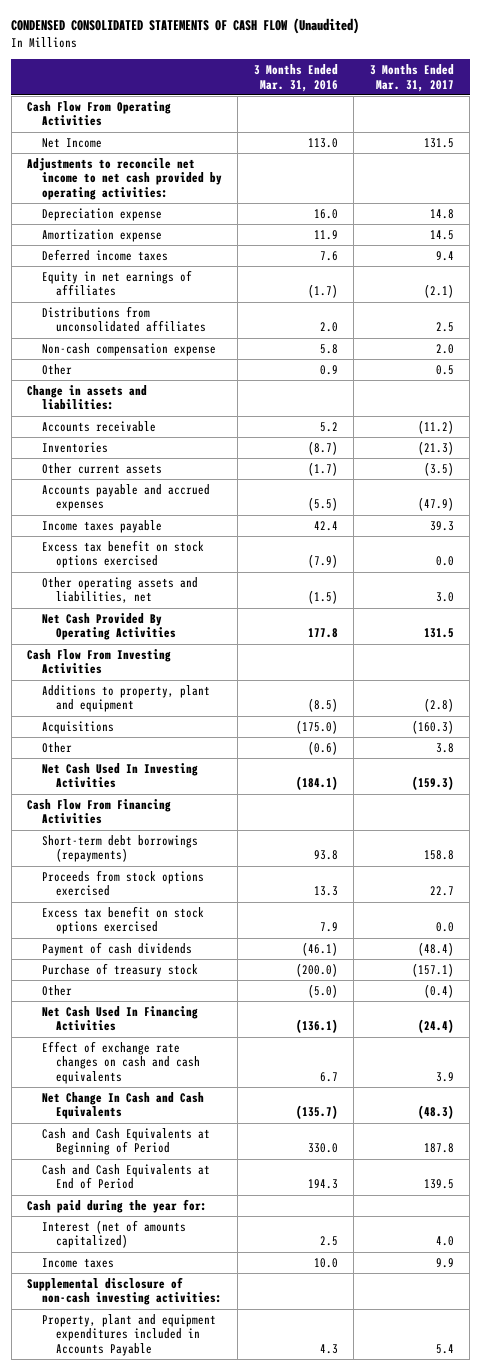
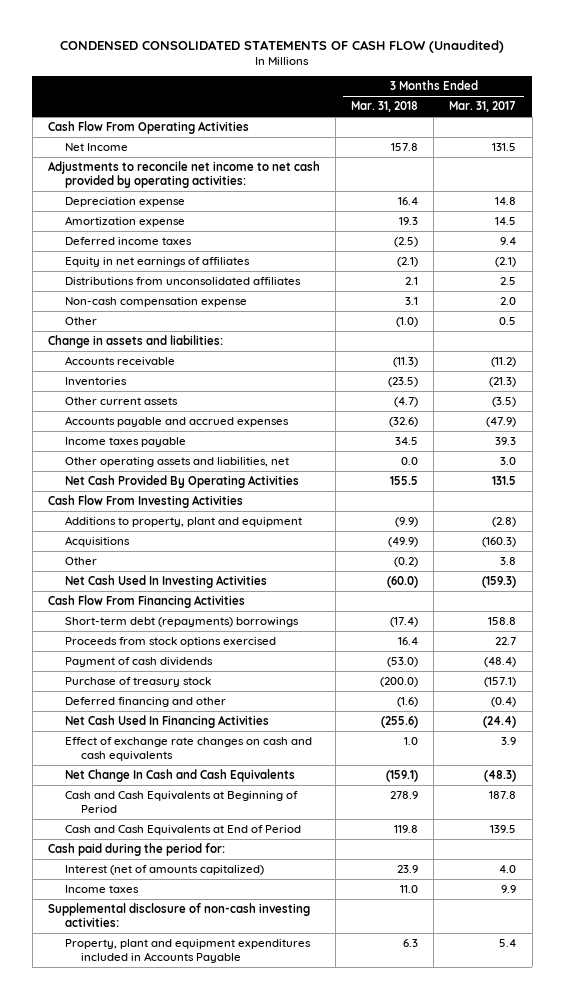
[253,64,338,92] 3 Months Ended Mar. 31, 2016 -> none
none -> [351,101,419,113] Mar. 31, 2018
[41,539,204,569] Excess tax benefit on stock options exercised -> none
[41,834,198,863] Short-term debt borrowings (repayments) -> [64,617,299,628] Short-term debt (repayments) borrowings
[41,905,204,935] Excess tax benefit on stock options exercised -> none
[41,984,72,996] Other -> none
none -> [64,697,226,708] Deferred financing and other
[27,1198,208,1213] Cash paid during the year for: -> [47,843,225,857] Cash paid during the period for:

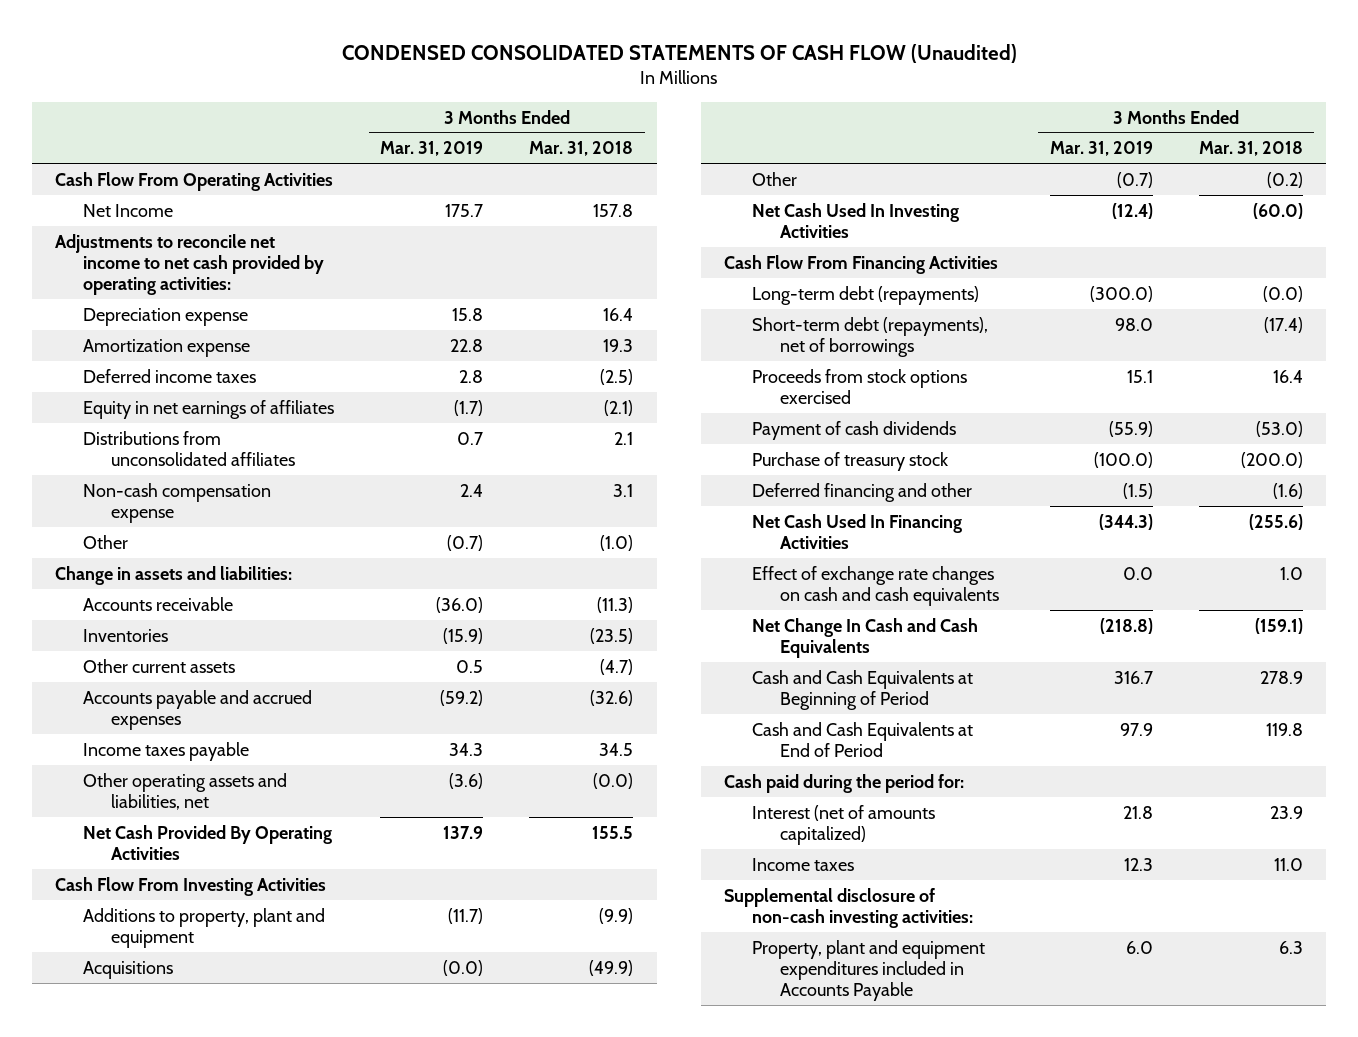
[449,101,517,113] Mar. 31, 2017 -> none
none -> [380,141,484,157] Mar. 31, 2019
[401,457,419,466] 0.0 -> [593,772,634,789] (0.0)
none -> [752,285,980,305] Long-term debt (repayments)
[64,617,299,628] Short-term debt (repayments) borrowings -> [752,316,989,357] Short-term debt (repayments), net of borrowings

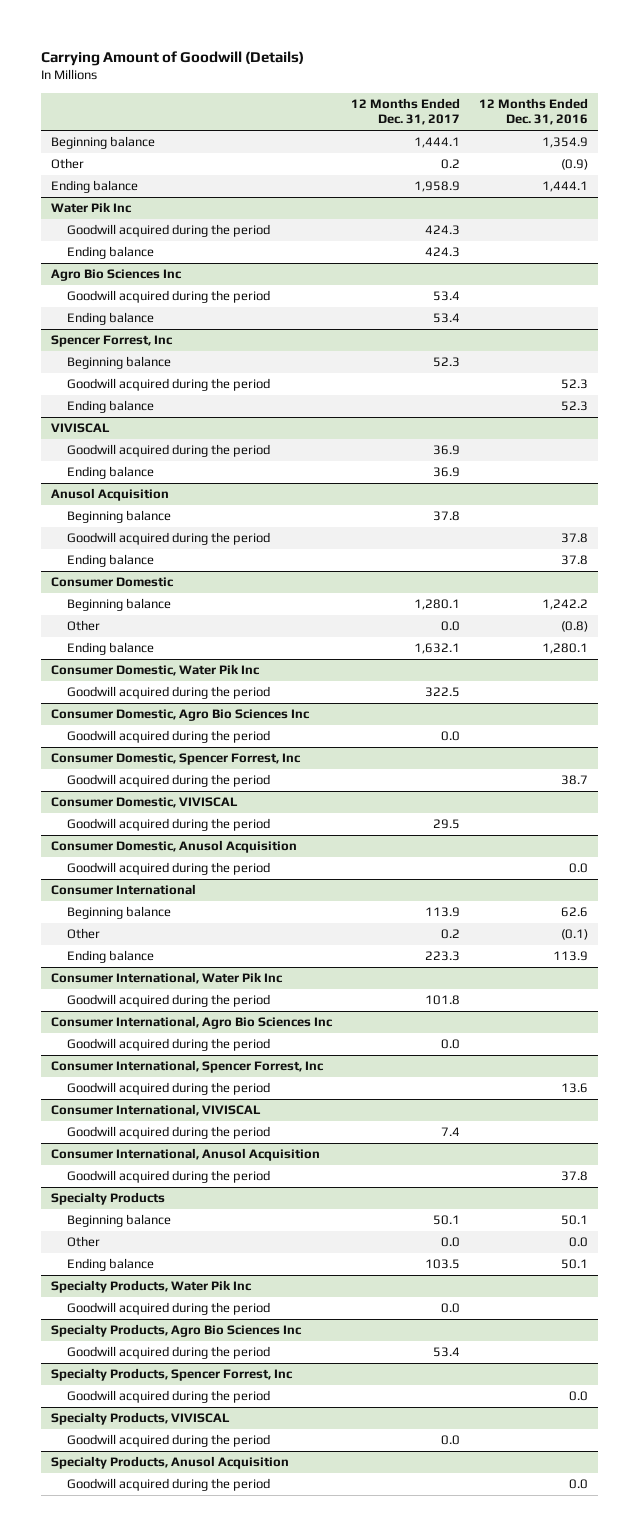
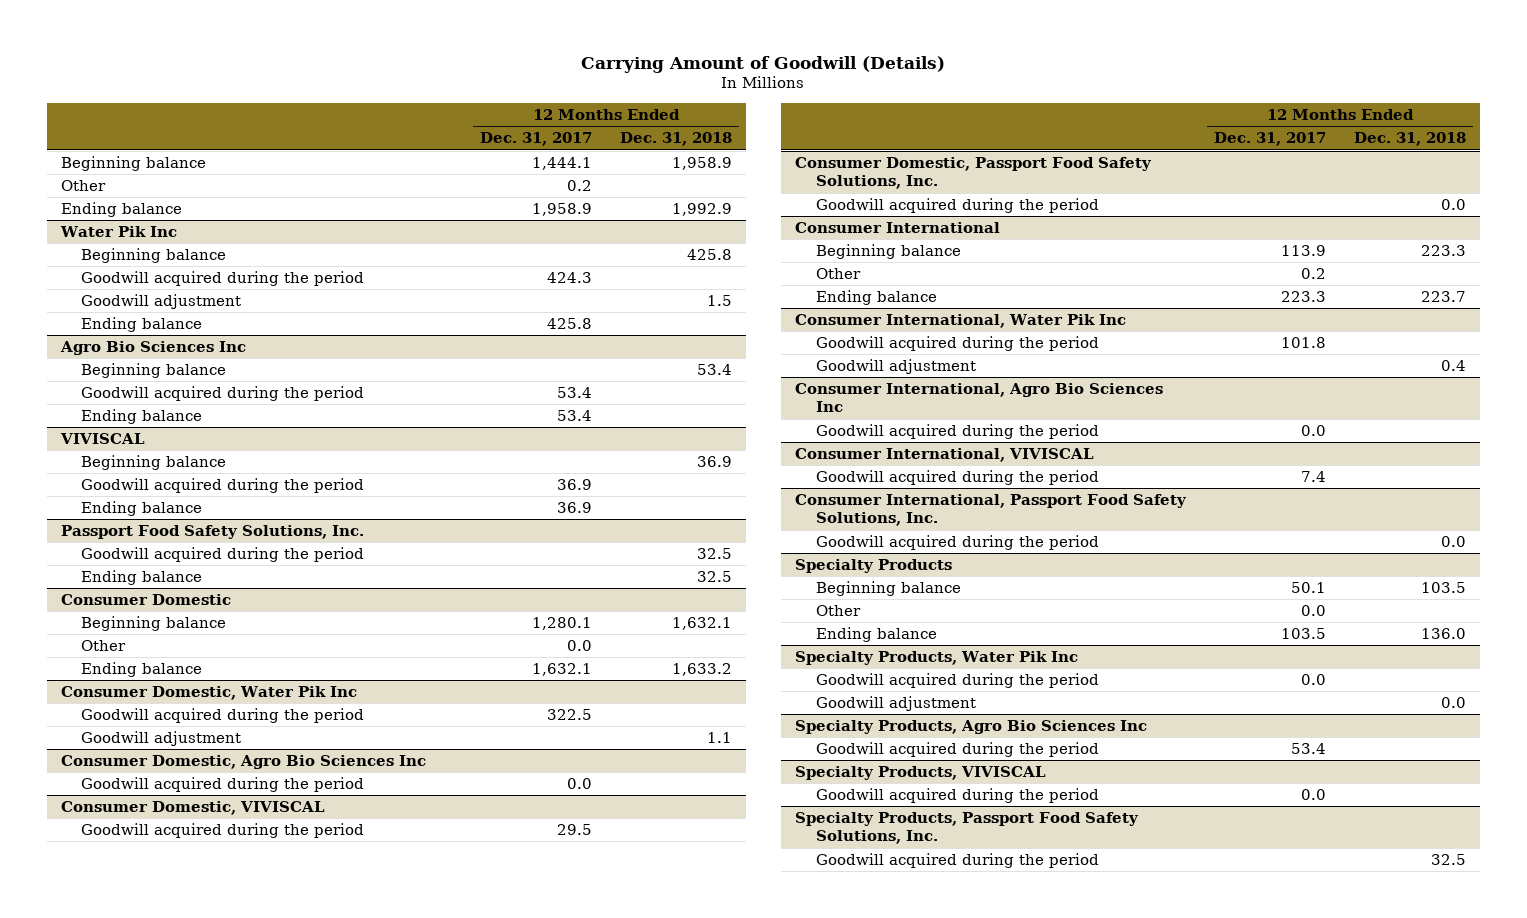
[479,98,589,126] 12 Months Ended Dec. 31, 2016 -> none
none -> [619,132,732,147] Dec. 31, 2018
none -> [81,247,227,263] Beginning balance
none -> [81,293,242,309] Goodwill adjustment
[424,247,460,258] 424.3 -> [546,317,592,329] 425.8
none -> [81,362,227,378] Beginning balance
[50,335,173,348] Spencer Forrest, Inc -> none
[66,356,171,370] Beginning balance -> none
[66,378,270,392] Goodwill acquired during the period -> none
[66,400,154,414] Ending balance -> none
none -> [81,454,227,470] Beginning balance
[50,488,169,502] Anusol Acquisition -> none
[66,510,171,524] Beginning balance -> none
none -> [60,524,364,539] Passport Food Safety Solutions, Inc.
none -> [81,730,242,746] Goodwill adjustment
[50,753,301,766] Consumer Domestic, Spencer Forrest, Inc -> none
[66,774,270,788] Goodwill acquired during the period -> none
[50,840,297,854] Consumer Domestic, Anusol Acquisition -> none
none -> [795,156,1153,190] Consumer Domestic, Passport Food Safety Solutions, Inc.
none -> [815,358,976,374] Goodwill adjustment
[50,1060,324,1074] Consumer International, Spencer Forrest, Inc -> none
[66,1082,270,1096] Goodwill acquired during the period -> none
[50,1148,320,1162] Consumer International, Anusol Acquisition -> none
none -> [795,493,1188,527] Consumer International, Passport Food Safety Solutions, Inc.
none -> [815,695,976,711] Goodwill adjustment
[50,1368,293,1382] Specialty Products, Spencer Forrest, Inc -> none
[66,1390,270,1404] Goodwill acquired during the period -> none
[50,1456,289,1470] Specialty Products, Anusol Acquisition -> none
none -> [795,811,1140,845] Specialty Products, Passport Food Safety Solutions, Inc.

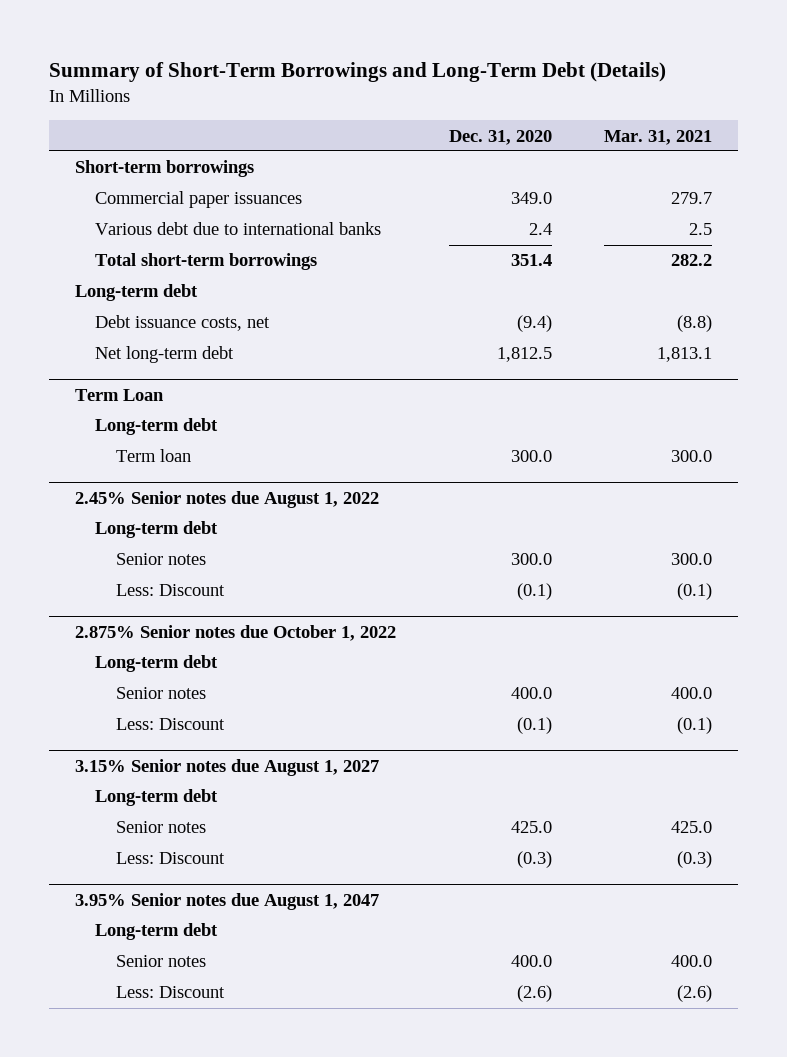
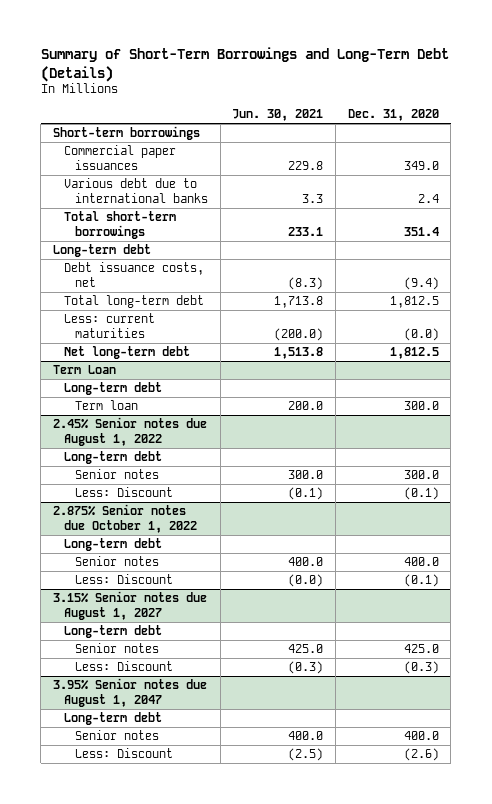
[604,129,713,145] Mar. 31, 2021 -> none
none -> [232,109,324,122] Jun. 30, 2021
none -> [63,295,204,309] Total long-term debt
none -> [63,313,155,338] Less: current maturities

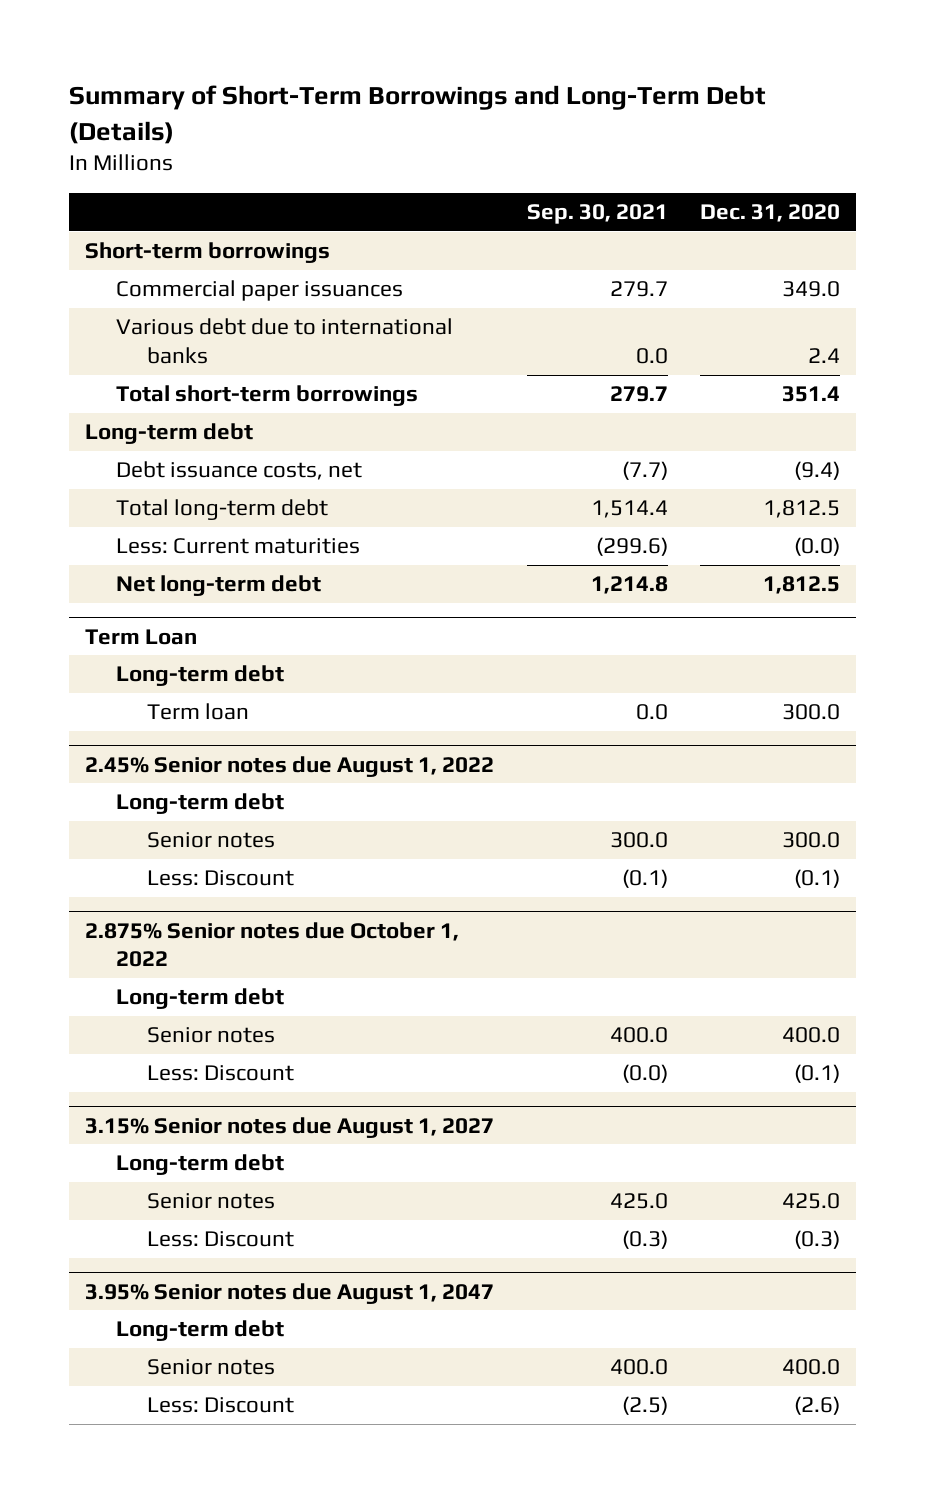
[232,109,324,122] Jun. 30, 2021 -> none
none -> [526,204,668,225] Sep. 30, 2021
[63,313,155,338] Less: current maturities -> [116,538,361,555] Less: Current maturities

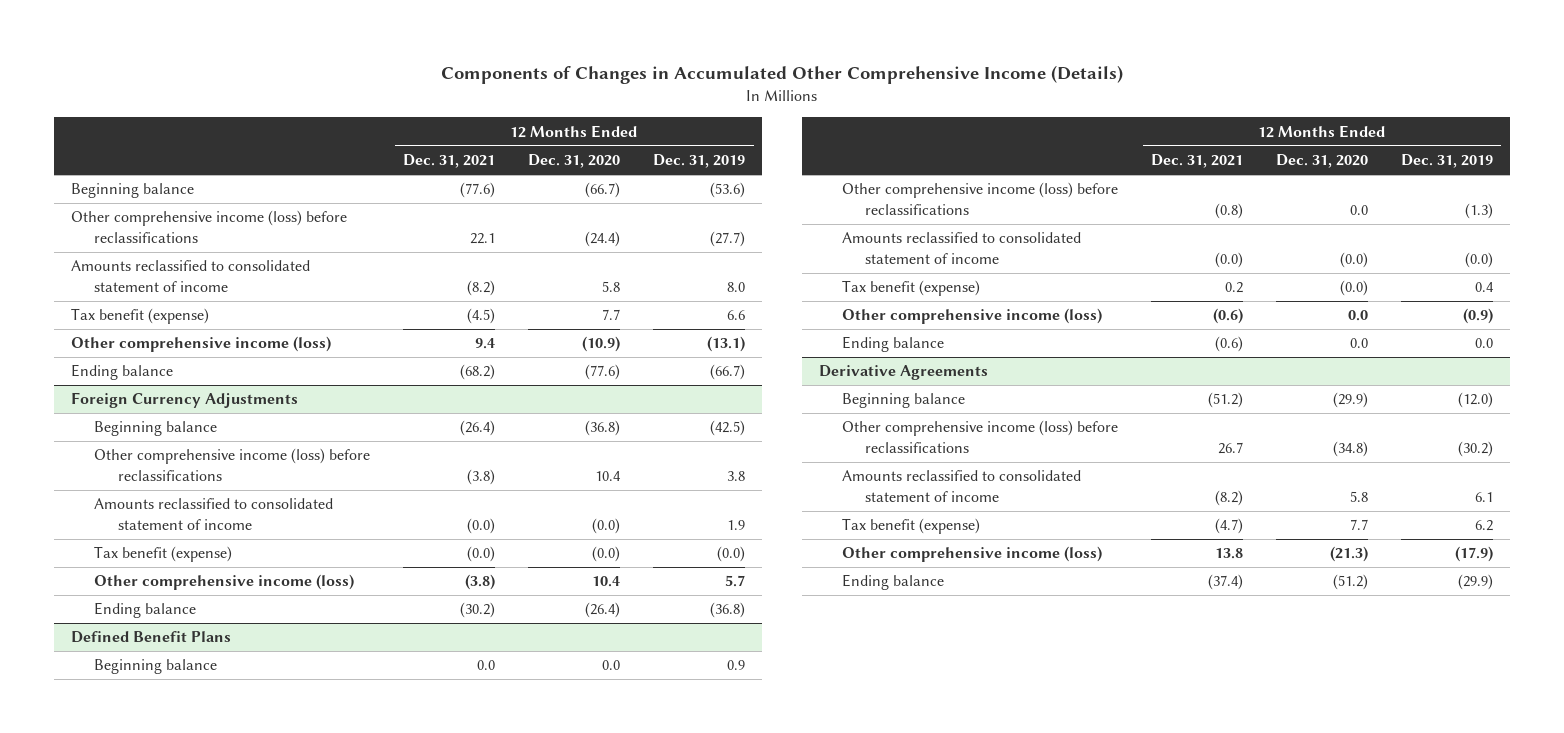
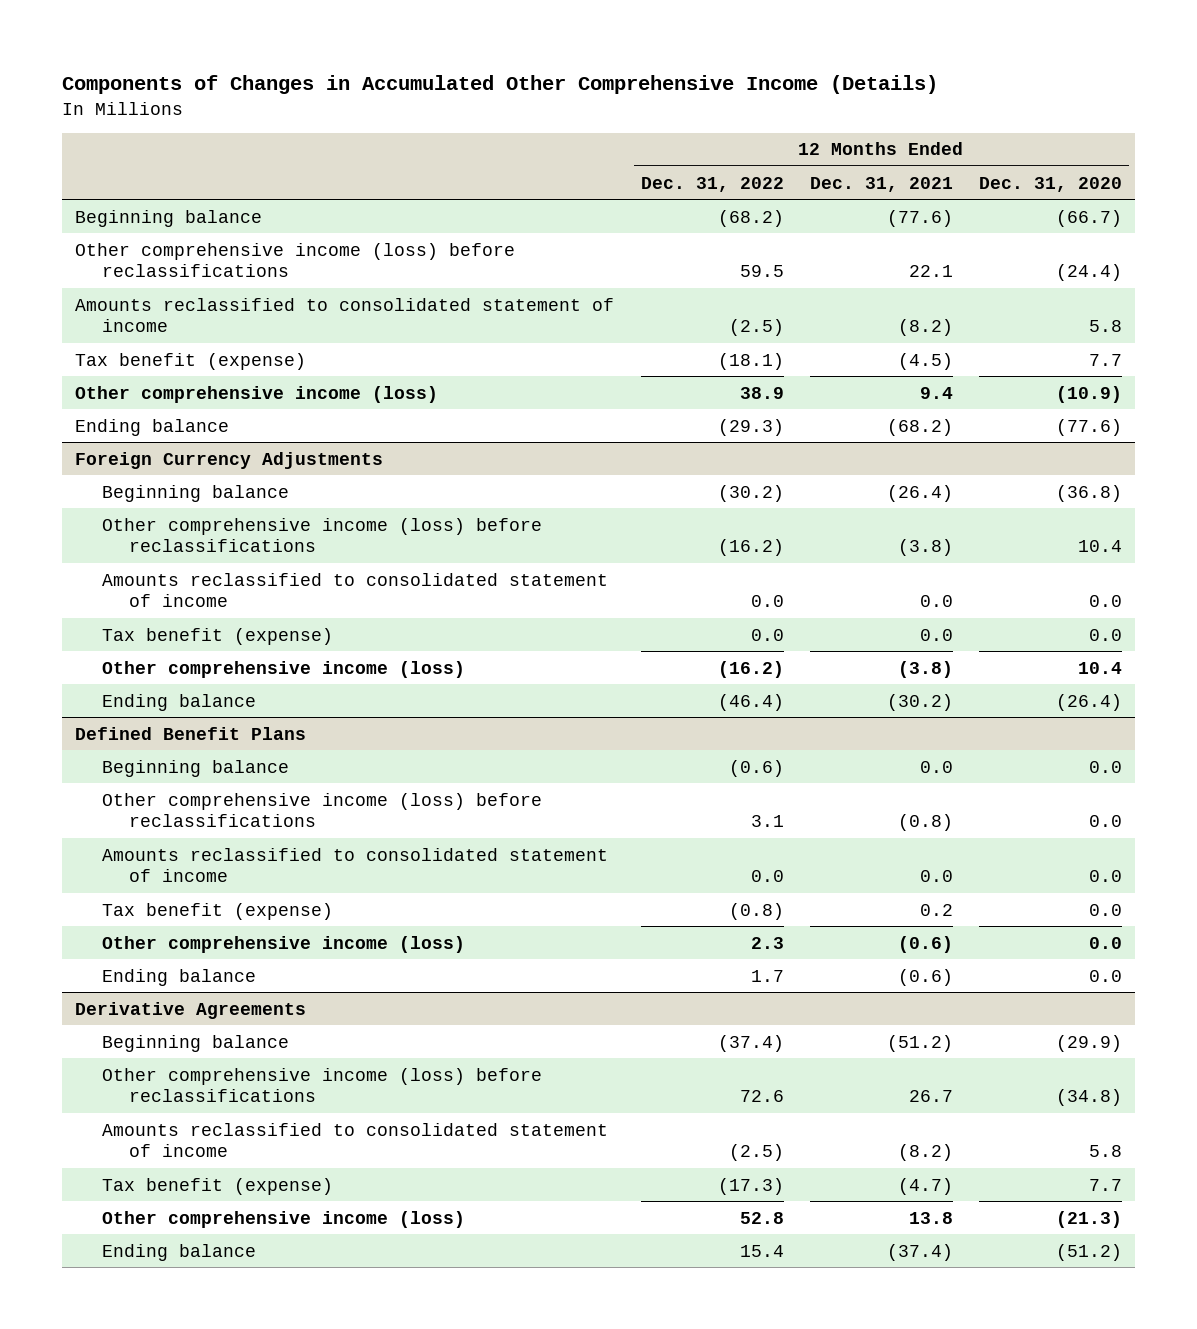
[653,154,746,169] Dec. 31, 2019 -> none
none -> [640,176,784,192] Dec. 31, 2022
[467,518,496,535] (0.0) -> [919,595,953,608] 0.0
[592,518,621,535] (0.0) -> [1088,595,1122,608] 0.0
[467,546,496,563] (0.0) -> [919,628,953,641] 0.0
[592,546,621,563] (0.0) -> [1088,628,1122,641] 0.0
[1215,252,1244,269] (0.0) -> [919,870,953,883] 0.0
[1340,252,1369,269] (0.0) -> [1088,870,1122,883] 0.0
[1340,280,1369,297] (0.0) -> [1088,903,1122,916] 0.0

